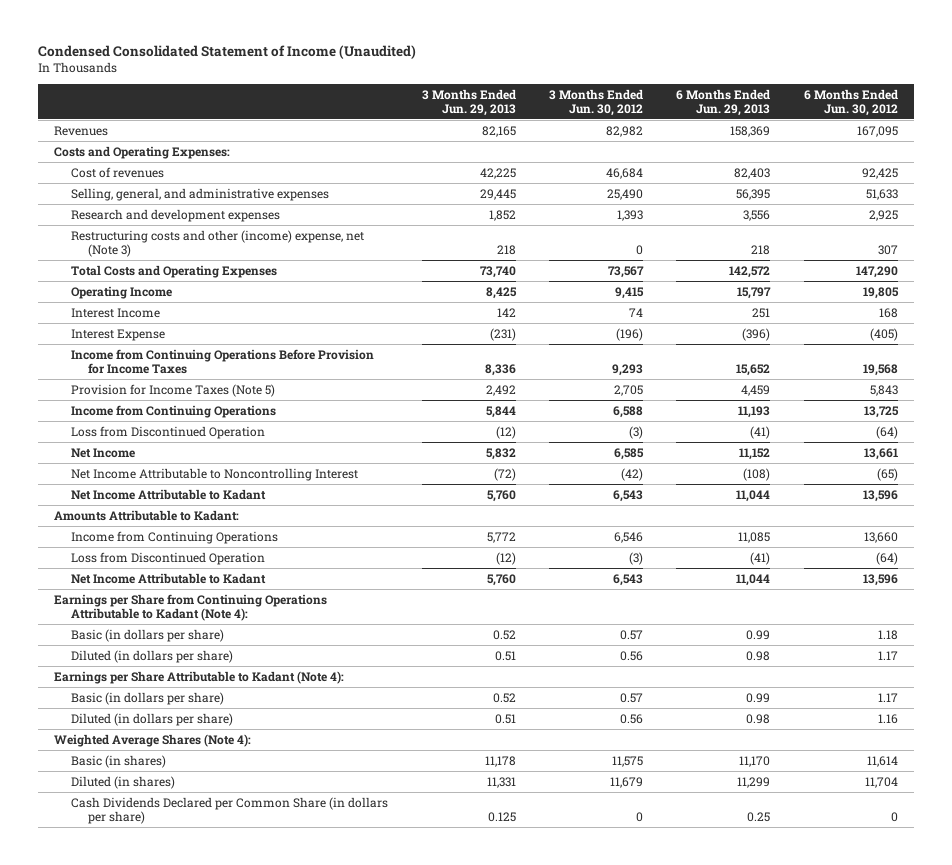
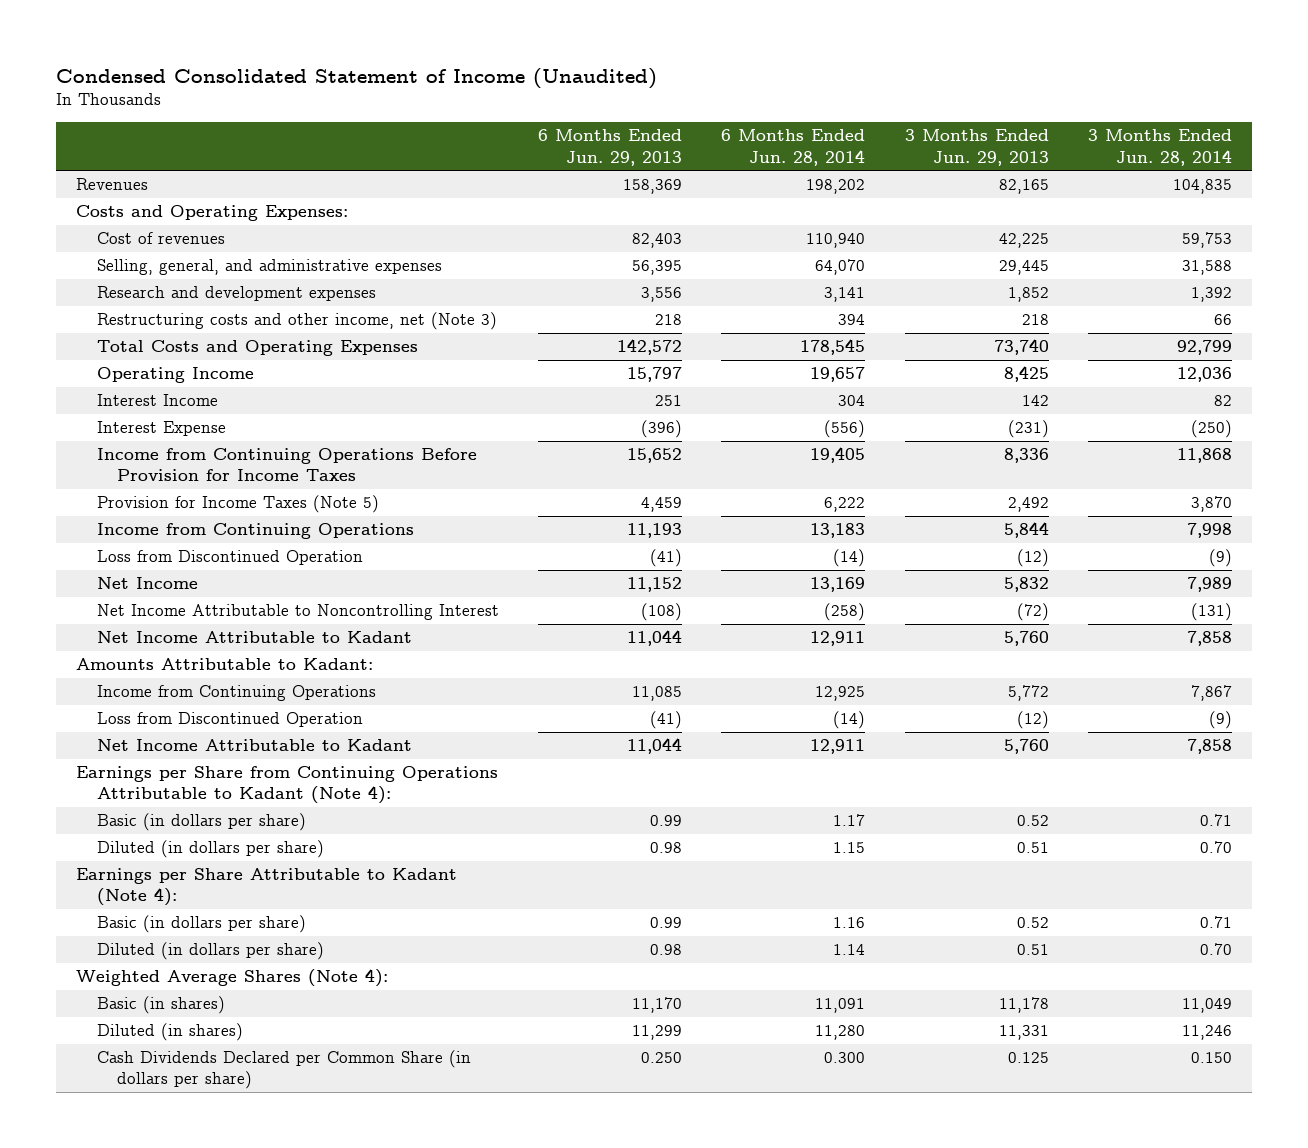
[548,88,643,116] 3 Months Ended Jun. 30, 2012 -> none
[803,88,898,116] 6 Months Ended Jun. 30, 2012 -> none
none -> [721,129,866,166] 6 Months Ended Jun. 28, 2014
none -> [1088,129,1233,166] 3 Months Ended Jun. 28, 2014
[71,229,365,257] Restructuring costs and other (income) expense, net (Note 3) -> [96,312,497,331] Restructuring costs and other income, net (Note 3)
[747,811,771,822] 0.25 -> [640,1052,682,1064] 0.250

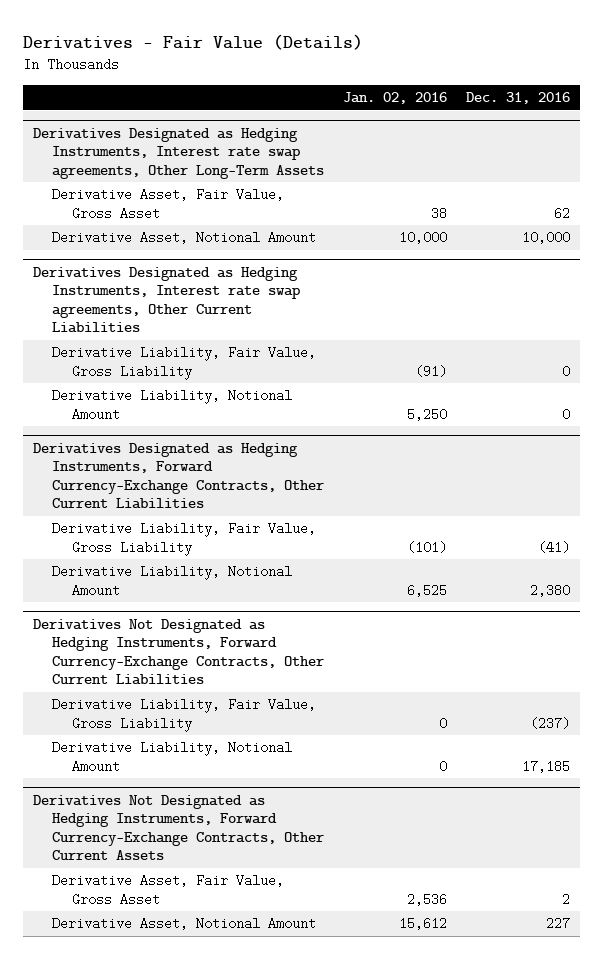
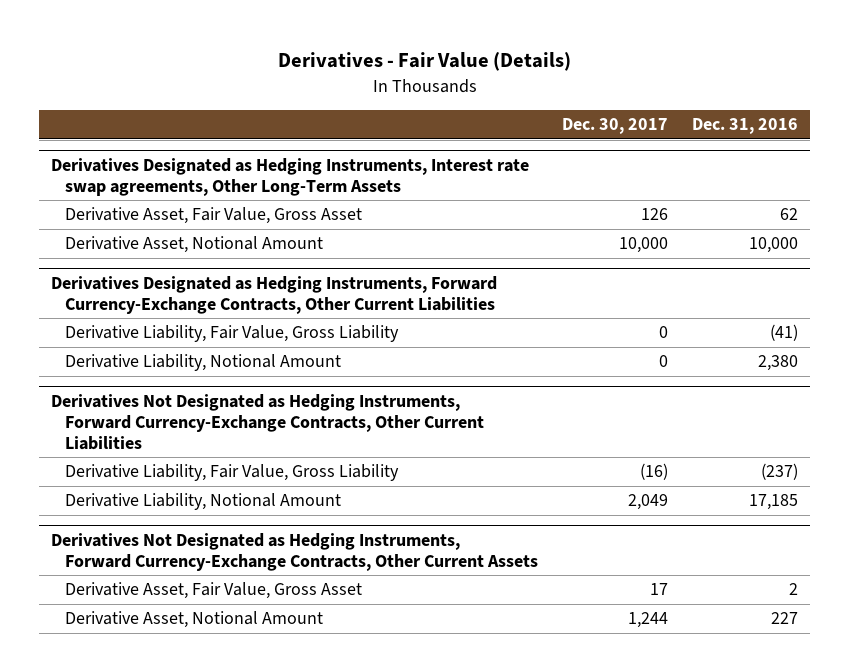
[343,92,448,105] Jan. 02, 2016 -> none
none -> [561,118,668,135] Dec. 30, 2017
[32,266,301,334] Derivatives Designated as Hedging Instruments, Interest rate swap agreements, Other Current Liabilities -> none
[52,346,317,380] Derivative Liability, Fair Value, Gross Liability -> none
[52,389,293,421] Derivative Liability, Notional Amount -> none

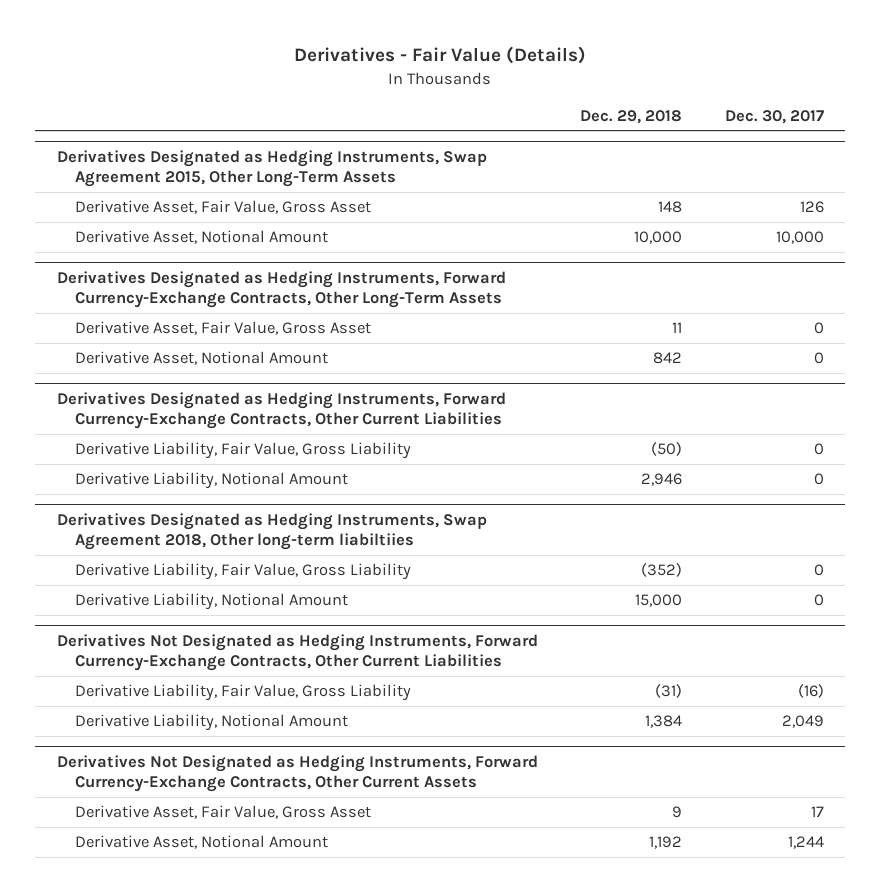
[691,118,798,135] Dec. 31, 2016 -> none
none -> [580,109,683,124] Dec. 29, 2018
[51,157,530,196] Derivatives Designated as Hedging Instruments, Interest rate swap agreements, Other Long-Term Assets -> [56,149,487,188] Derivatives Designated as Hedging Instruments, Swap Agreement 2015, Other Long-Term Assets
none -> [56,270,506,309] Derivatives Designated as Hedging Instruments, Forward Currency-Exchange Contracts, Other Long-Term Assets
none -> [75,321,372,336] Derivative Asset, Fair Value, Gross Asset
none -> [75,351,329,366] Derivative Asset, Notional Amount
none -> [56,512,487,551] Derivatives Designated as Hedging Instruments, Swap Agreement 2018, Other long-term liabiltiies
none -> [75,563,412,581] Derivative Liability, Fair Value, Gross Liability
none -> [75,593,349,611] Derivative Liability, Notional Amount

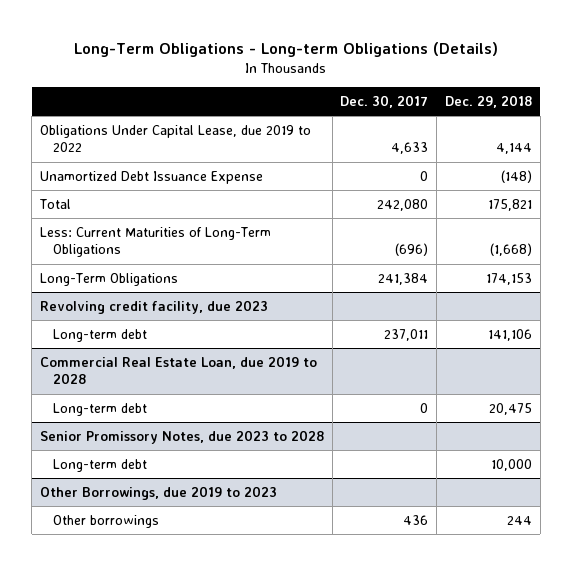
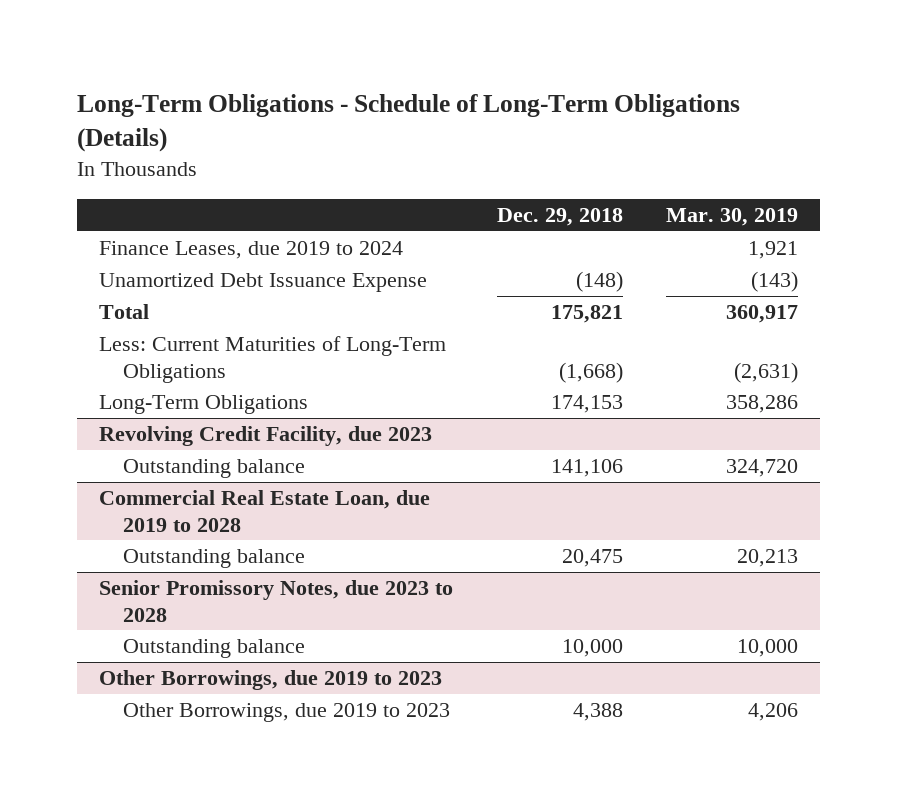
[73,41,498,57] Long-Term Obligations - Long-term Obligations (Details) -> [77,93,741,153] Long-Term Obligations - Schedule of Long-Term Obligations (Details)
[340,94,429,108] Dec. 30, 2017 -> none
none -> [666,207,799,226] Mar. 30, 2019
[40,124,312,153] Obligations Under Capital Lease, due 2019 to 2022 -> none
none -> [99,241,404,260] Finance Leases, due 2019 to 2024
[40,299,269,314] Revolving credit facility, due 2023 -> [99,426,433,447] Revolving Credit Facility, due 2023
[52,328,147,342] Long-term debt -> [123,459,306,479] Outstanding balance
[52,402,147,416] Long-term debt -> [123,549,306,569] Outstanding balance
[52,458,147,472] Long-term debt -> [123,639,306,659] Outstanding balance
[52,514,159,528] Other borrowings -> [123,703,451,723] Other Borrowings, due 2019 to 2023
[506,515,532,525] 244 -> [572,703,623,722] 4,388

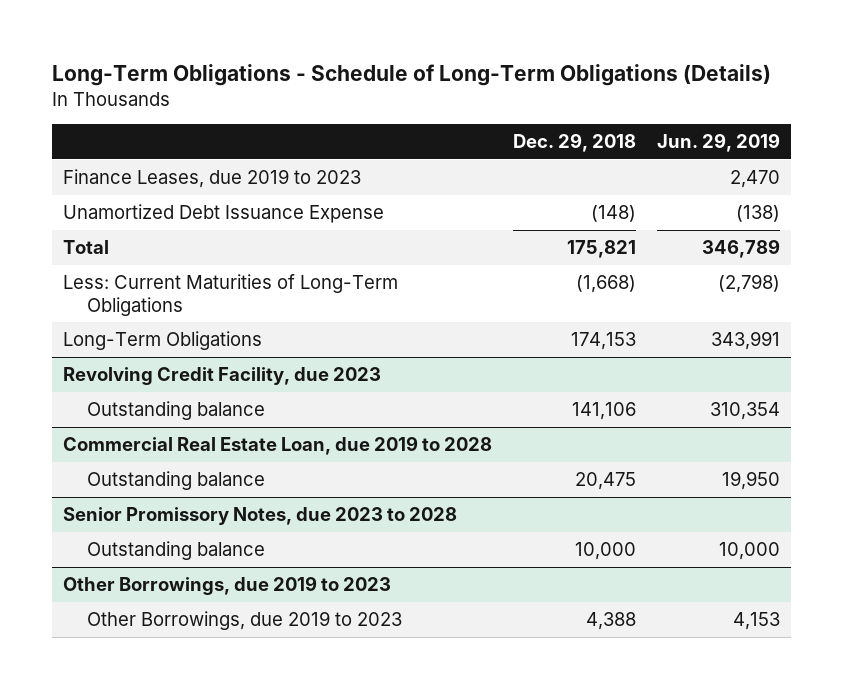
[666,207,799,226] Mar. 30, 2019 -> none
none -> [657,133,781,153] Jun. 29, 2019
[99,241,404,260] Finance Leases, due 2019 to 2024 -> [62,169,361,189] Finance Leases, due 2019 to 2023

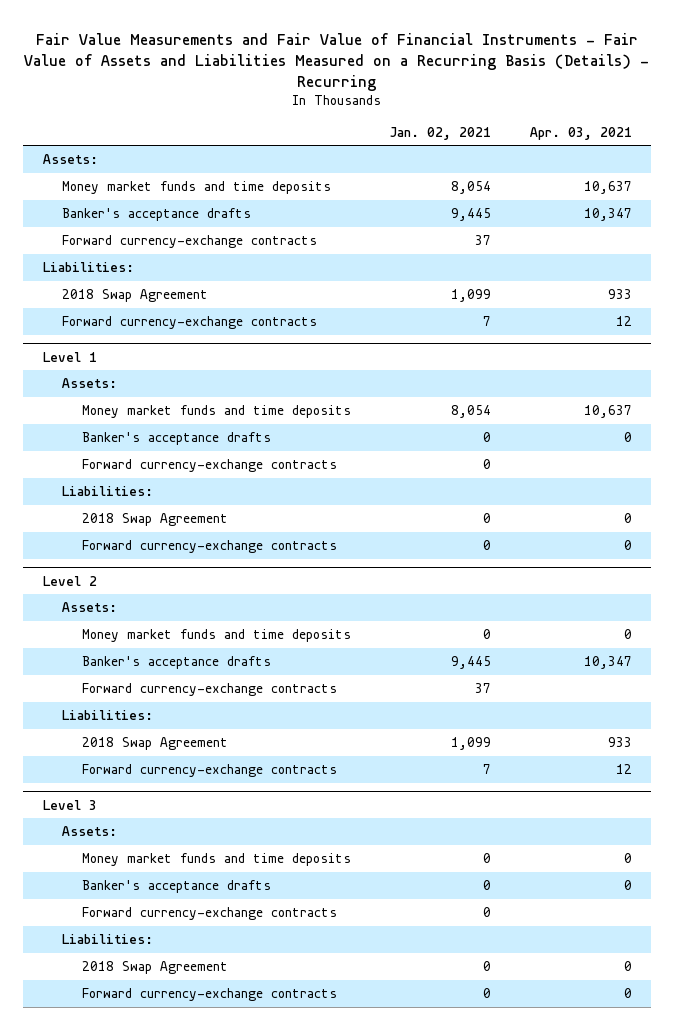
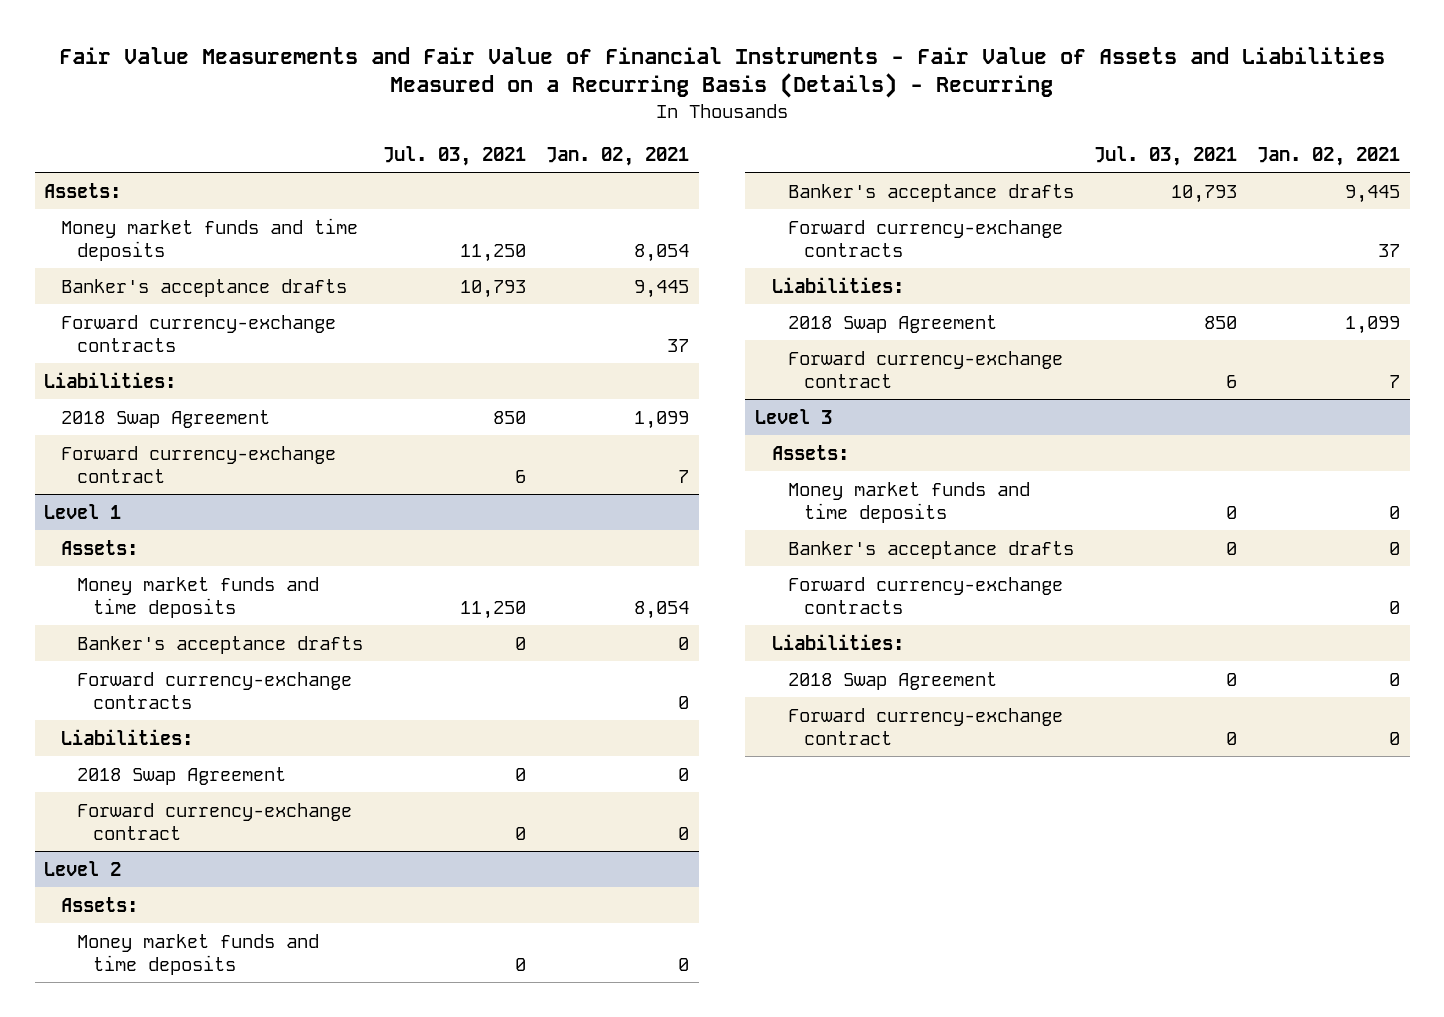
[529,126,632,140] Apr. 03, 2021 -> none
none -> [382,145,526,166] Jul. 03, 2021
[62,316,318,330] Forward currency-exchange contracts -> [60,445,336,483] Forward currency-exchange contract
[81,540,337,554] Forward currency-exchange contracts -> [77,802,353,840] Forward currency-exchange contract
[81,764,337,778] Forward currency-exchange contracts -> [787,350,1063,388] Forward currency-exchange contract
[81,988,337,1002] Forward currency-exchange contracts -> [787,707,1063,745] Forward currency-exchange contract

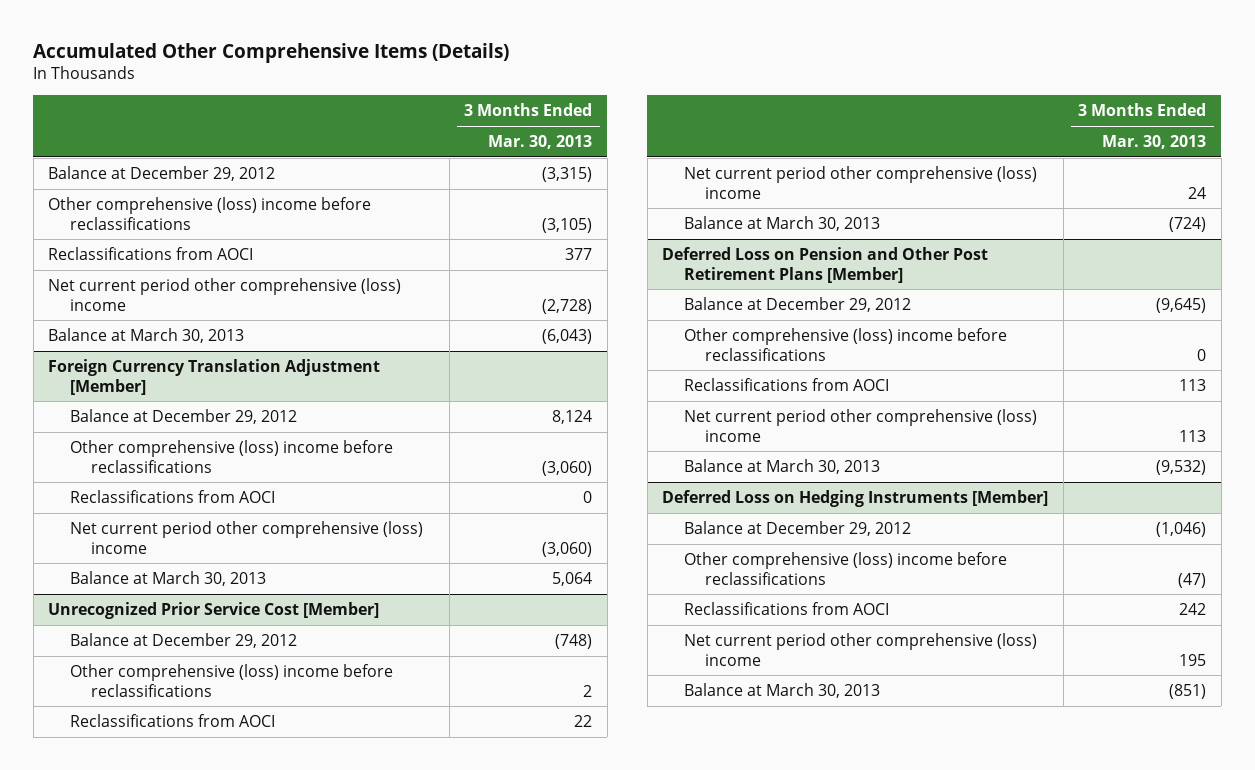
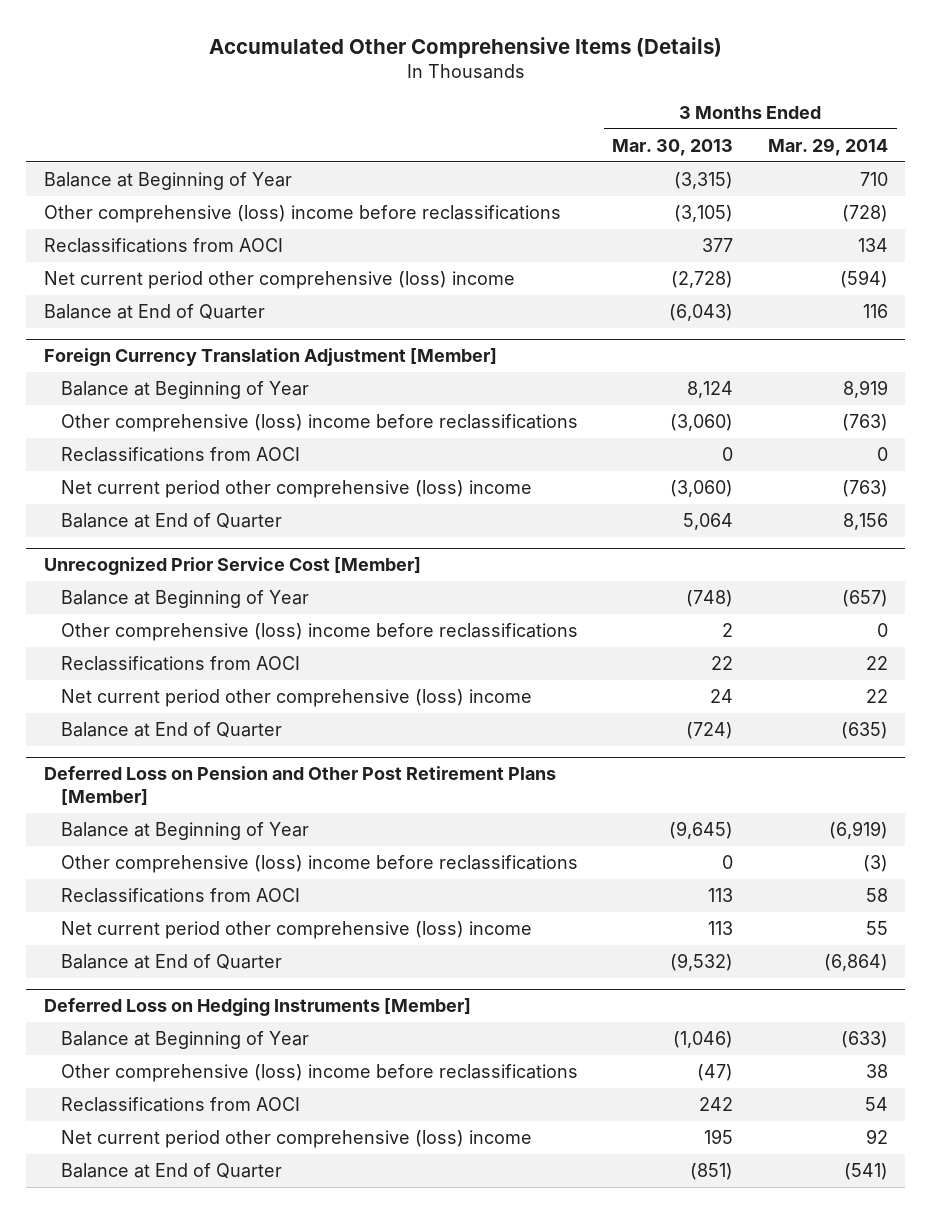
none -> [767,137,888,156] Mar. 29, 2014
[48,166,276,182] Balance at December 29, 2012 -> [43,171,292,190] Balance at Beginning of Year
[48,328,245,344] Balance at March 30, 2013 -> [43,303,265,320] Balance at End of Quarter
[69,409,297,425] Balance at December 29, 2012 -> [60,380,309,399] Balance at Beginning of Year
[69,571,266,587] Balance at March 30, 2013 -> [60,512,282,529] Balance at End of Quarter
[69,633,297,649] Balance at December 29, 2012 -> [60,589,309,608] Balance at Beginning of Year
[683,216,880,232] Balance at March 30, 2013 -> [60,721,282,738] Balance at End of Quarter
[683,297,911,313] Balance at December 29, 2012 -> [60,821,309,840] Balance at Beginning of Year
[683,459,880,475] Balance at March 30, 2013 -> [60,953,282,970] Balance at End of Quarter
[683,521,911,537] Balance at December 29, 2012 -> [60,1030,309,1049] Balance at Beginning of Year
[683,683,880,699] Balance at March 30, 2013 -> [60,1162,282,1179] Balance at End of Quarter

